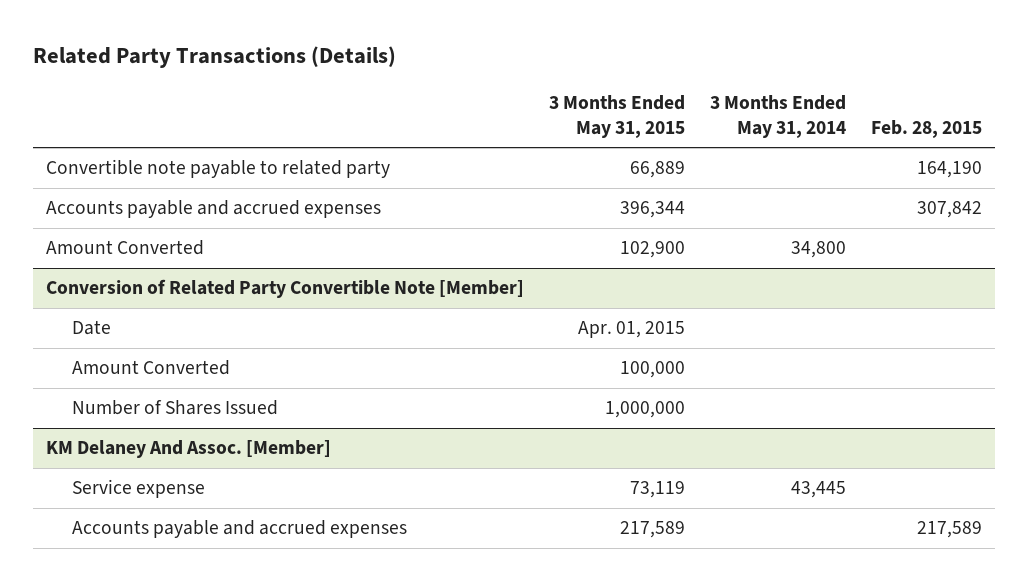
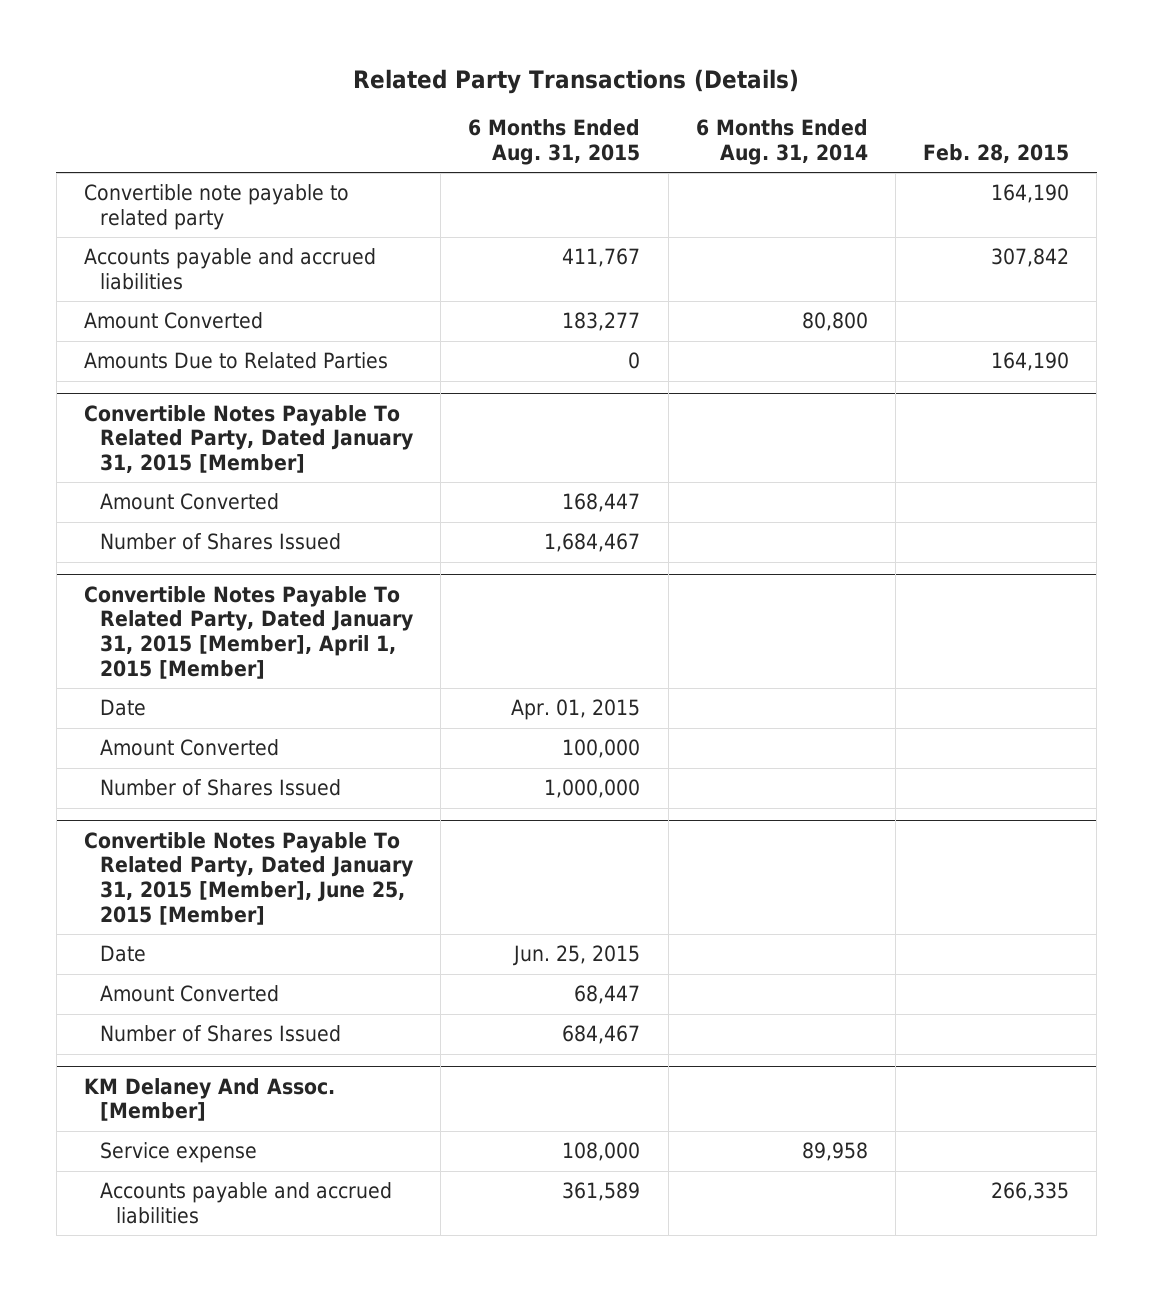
[548,95,685,138] 3 Months Ended May 31, 2015 -> none
[710,95,847,138] 3 Months Ended May 31, 2014 -> none
none -> [468,119,641,166] 6 Months Ended Aug. 31, 2015
none -> [695,119,868,166] 6 Months Ended Aug. 31, 2014
[45,200,381,219] Accounts payable and accrued expenses -> [83,248,376,290] Accounts payable and accrued liabilities
[45,279,524,299] Conversion of Related Party Convertible Note [Member] -> none
[72,320,112,336] Date -> none
[72,360,231,376] Amount Converted -> none
[72,400,279,416] Number of Shares Issued -> none
none -> [83,352,388,370] Amounts Due to Related Parties
none -> [83,404,414,473] Convertible Notes Payable To Related Party, Dated January 31, 2015 [Member]
none -> [100,493,280,511] Amount Converted
none -> [100,533,342,551] Number of Shares Issued
none -> [83,585,414,679] Convertible Notes Payable To Related Party, Dated January 31, 2015 [Member], April 1, 2015 [Member]
none -> [100,699,147,717] Date
none -> [100,739,280,757] Amount Converted
none -> [100,779,342,797] Number of Shares Issued
none -> [83,831,414,925] Convertible Notes Payable To Related Party, Dated January 31, 2015 [Member], June 25, 2015 [Member]
none -> [100,945,147,963] Date
none -> [100,985,280,1003] Amount Converted
none -> [100,1025,342,1043] Number of Shares Issued
[72,520,408,539] Accounts payable and accrued expenses -> [100,1182,393,1224] Accounts payable and accrued liabilities
[917,521,983,539] 217,589 -> [990,1182,1069,1202] 266,335

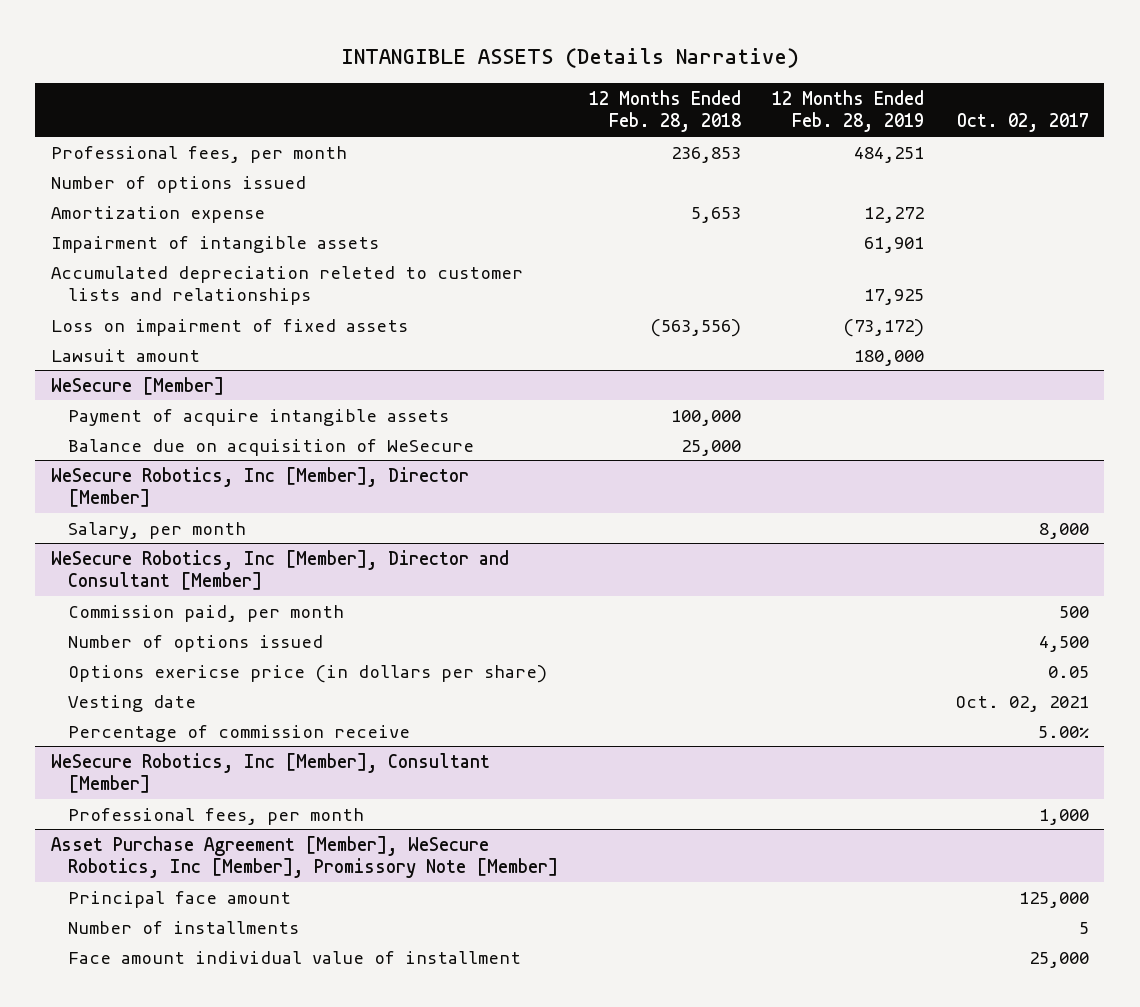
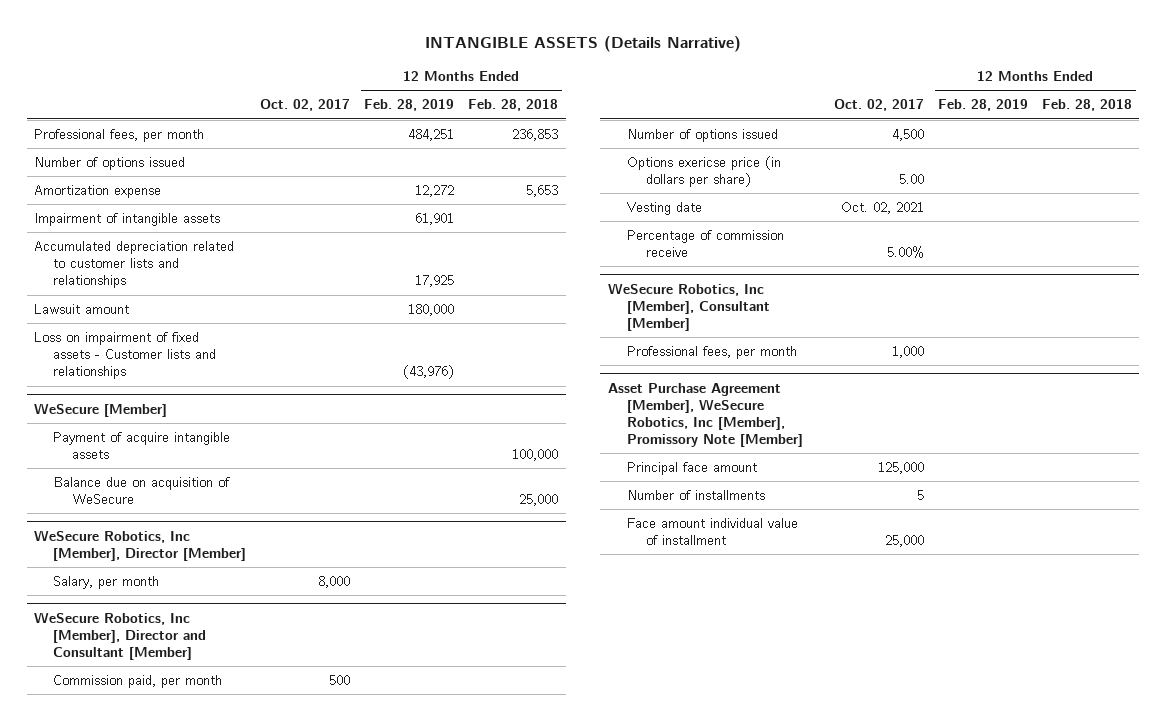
[50,318,408,336] Loss on impairment of fixed assets -> none
[50,265,523,306] Accumulated depreciation releted to customer lists and relationships -> [33,240,234,289] Accumulated depreciation related to customer lists and relationships
none -> [33,331,217,380] Loss on impairment of fixed assets - Customer lists and relationships
[1047,665,1089,678] 0.05 -> [899,174,925,185] 5.00

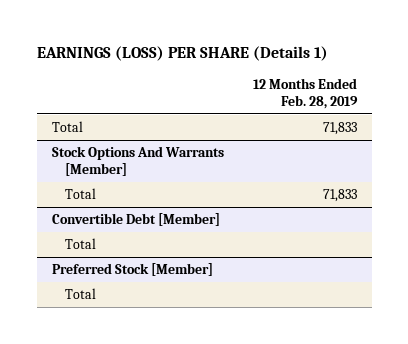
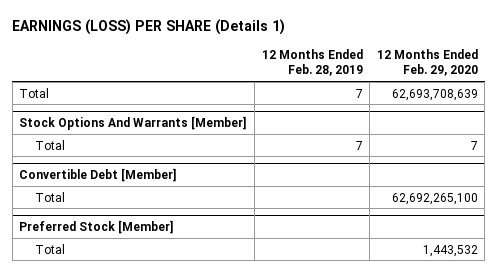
none -> [376,48,478,77] 12 Months Ended Feb. 29, 2020
[322,122,357,136] 71,833 -> [355,88,363,98] 7
[322,189,357,203] 71,833 -> [355,140,363,150] 7

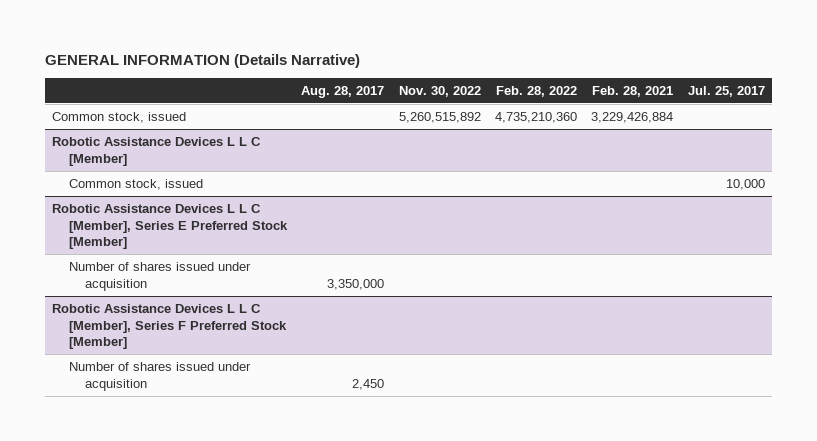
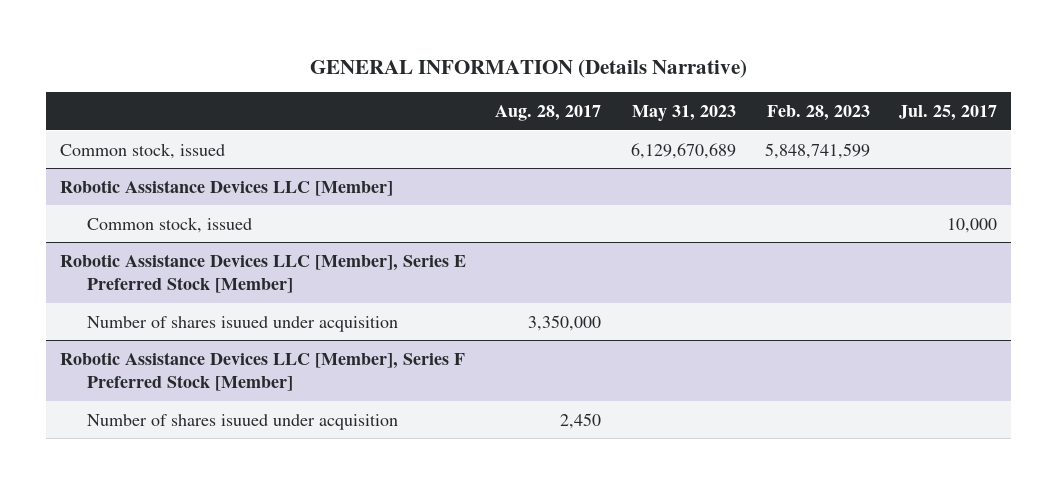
[398,85,481,97] Nov. 30, 2022 -> none
[495,85,577,97] Feb. 28, 2022 -> none
[592,85,674,97] Feb. 28, 2021 -> none
none -> [631,104,736,121] May 31, 2023
none -> [766,104,870,121] Feb. 28, 2023
[52,136,262,166] Robotic Assistance Devices L L C [Member] -> [60,179,394,196] Robotic Assistance Devices LLC [Member]
[52,203,288,250] Robotic Assistance Devices L L C [Member], Series E Preferred Stock [Member] -> [60,253,467,294] Robotic Assistance Devices LLC [Member], Series E Preferred Stock [Member]
[68,261,251,291] Number of shares issued under acquisition -> [86,315,398,332] Number of shares isuued under acquisition
[52,303,287,350] Robotic Assistance Devices L L C [Member], Series F Preferred Stock [Member] -> [60,351,466,392] Robotic Assistance Devices LLC [Member], Series F Preferred Stock [Member]
[68,361,251,391] Number of shares issued under acquisition -> [86,413,398,430] Number of shares isuued under acquisition

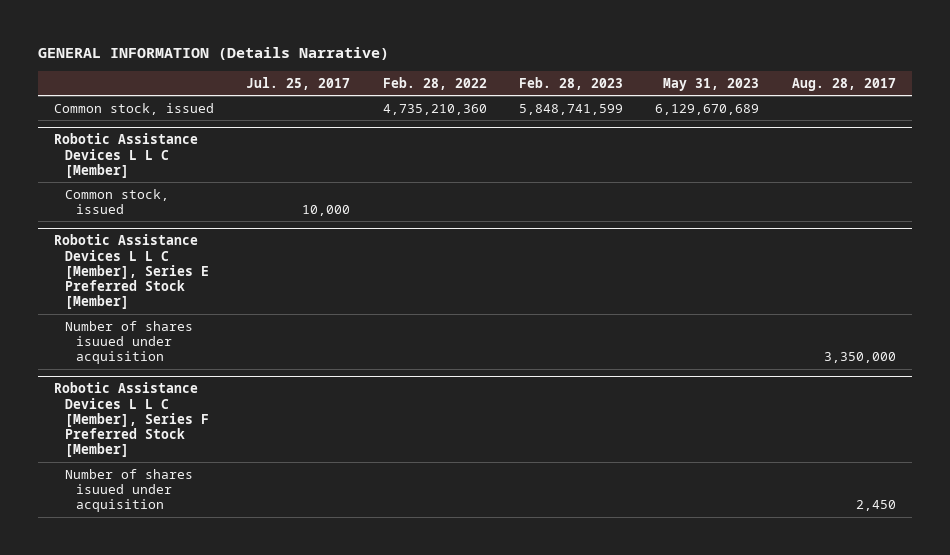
none -> [382,77,487,91] Feb. 28, 2022
[60,179,394,196] Robotic Assistance Devices LLC [Member] -> [53,133,198,178] Robotic Assistance Devices L L C [Member]
[60,253,467,294] Robotic Assistance Devices LLC [Member], Series E Preferred Stock [Member] -> [53,234,210,310] Robotic Assistance Devices L L C [Member], Series E Preferred Stock [Member]
[60,351,466,392] Robotic Assistance Devices LLC [Member], Series F Preferred Stock [Member] -> [53,382,210,458] Robotic Assistance Devices L L C [Member], Series F Preferred Stock [Member]

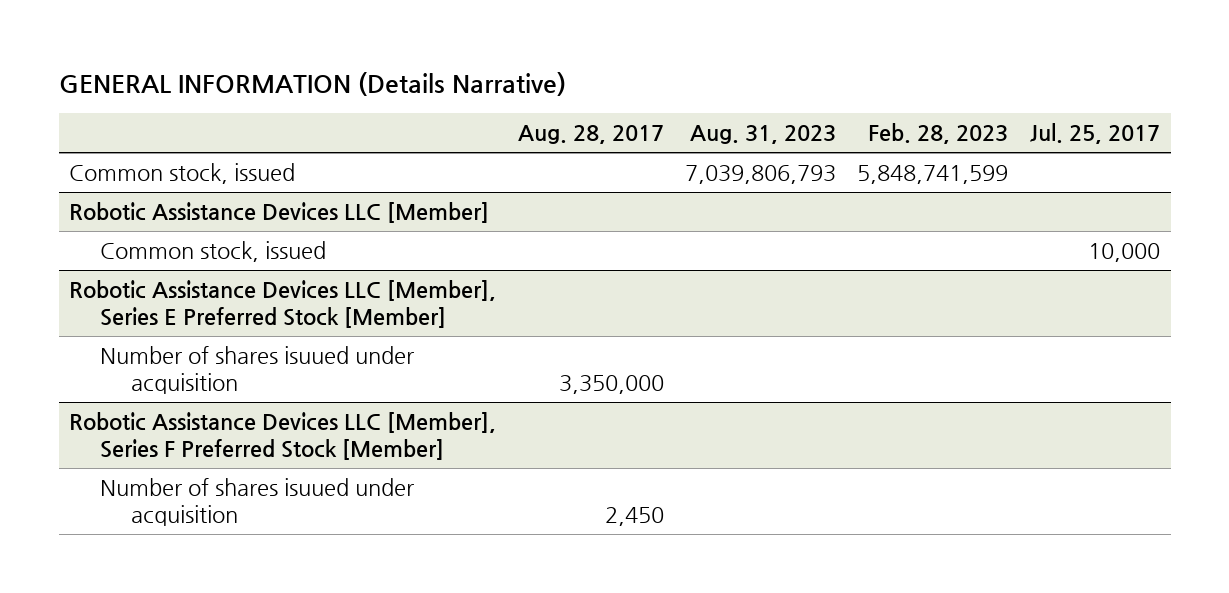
[382,77,487,91] Feb. 28, 2022 -> none
[663,78,760,92] May 31, 2023 -> none
none -> [690,125,837,145] Aug. 31, 2023
[53,133,198,178] Robotic Assistance Devices L L C [Member] -> [69,202,490,224] Robotic Assistance Devices LLC [Member]
[53,234,210,310] Robotic Assistance Devices L L C [Member], Series E Preferred Stock [Member] -> [69,280,497,328] Robotic Assistance Devices LLC [Member], Series E Preferred Stock [Member]
[53,382,210,458] Robotic Assistance Devices L L C [Member], Series F Preferred Stock [Member] -> [69,412,497,460] Robotic Assistance Devices LLC [Member], Series F Preferred Stock [Member]

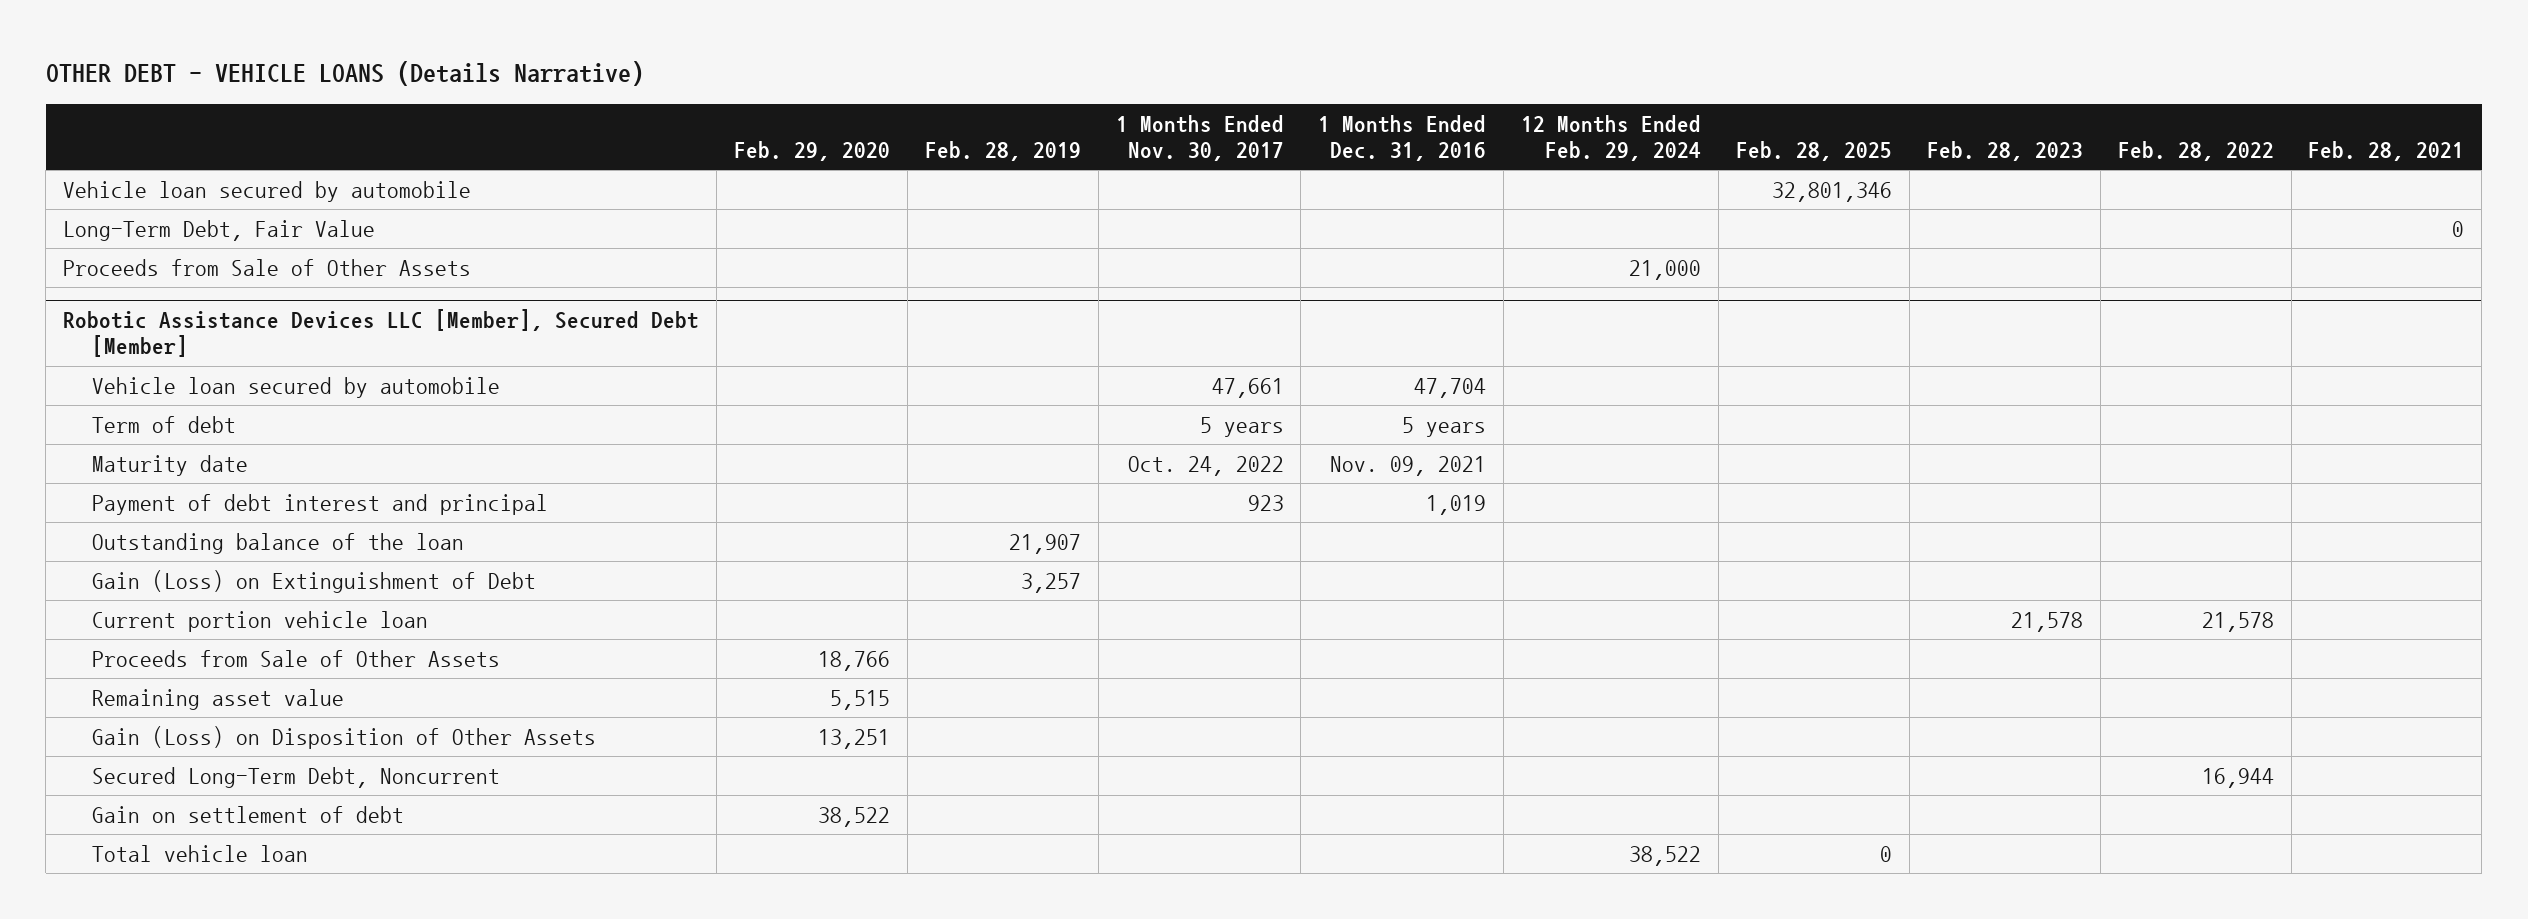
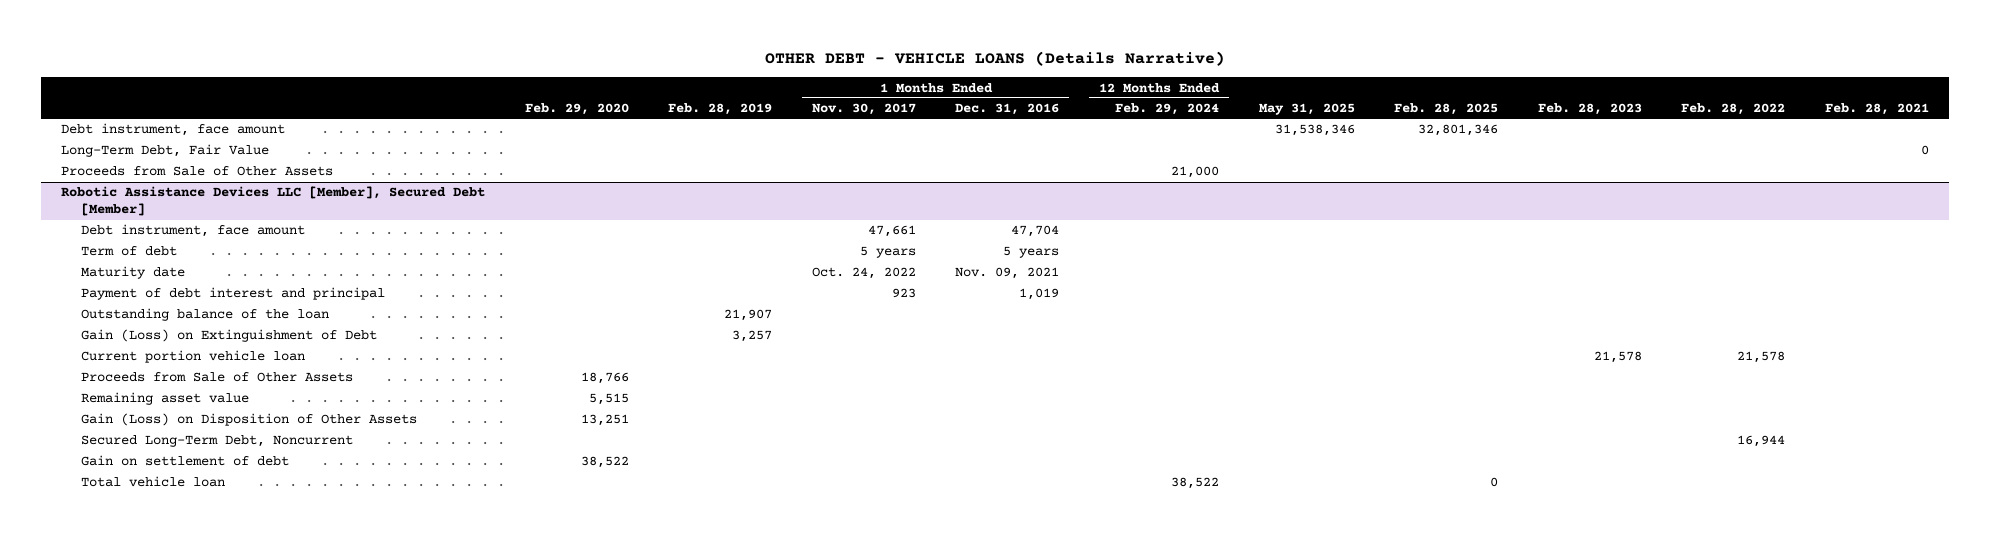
none -> [1258,103,1355,116] May 31, 2025
[63,180,472,202] Vehicle loan secured by automobile -> [60,123,285,137] Debt instrument, face amount
[92,376,501,398] Vehicle loan secured by automobile -> [81,224,306,238] Debt instrument, face amount

